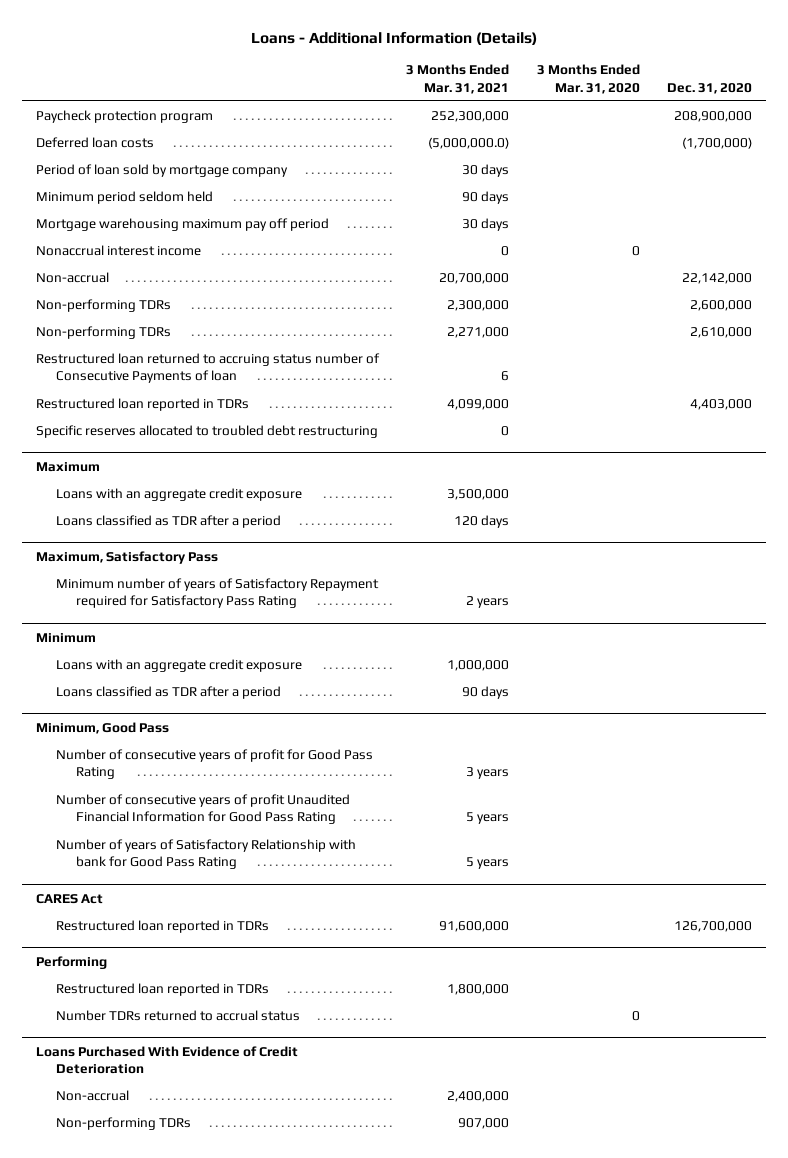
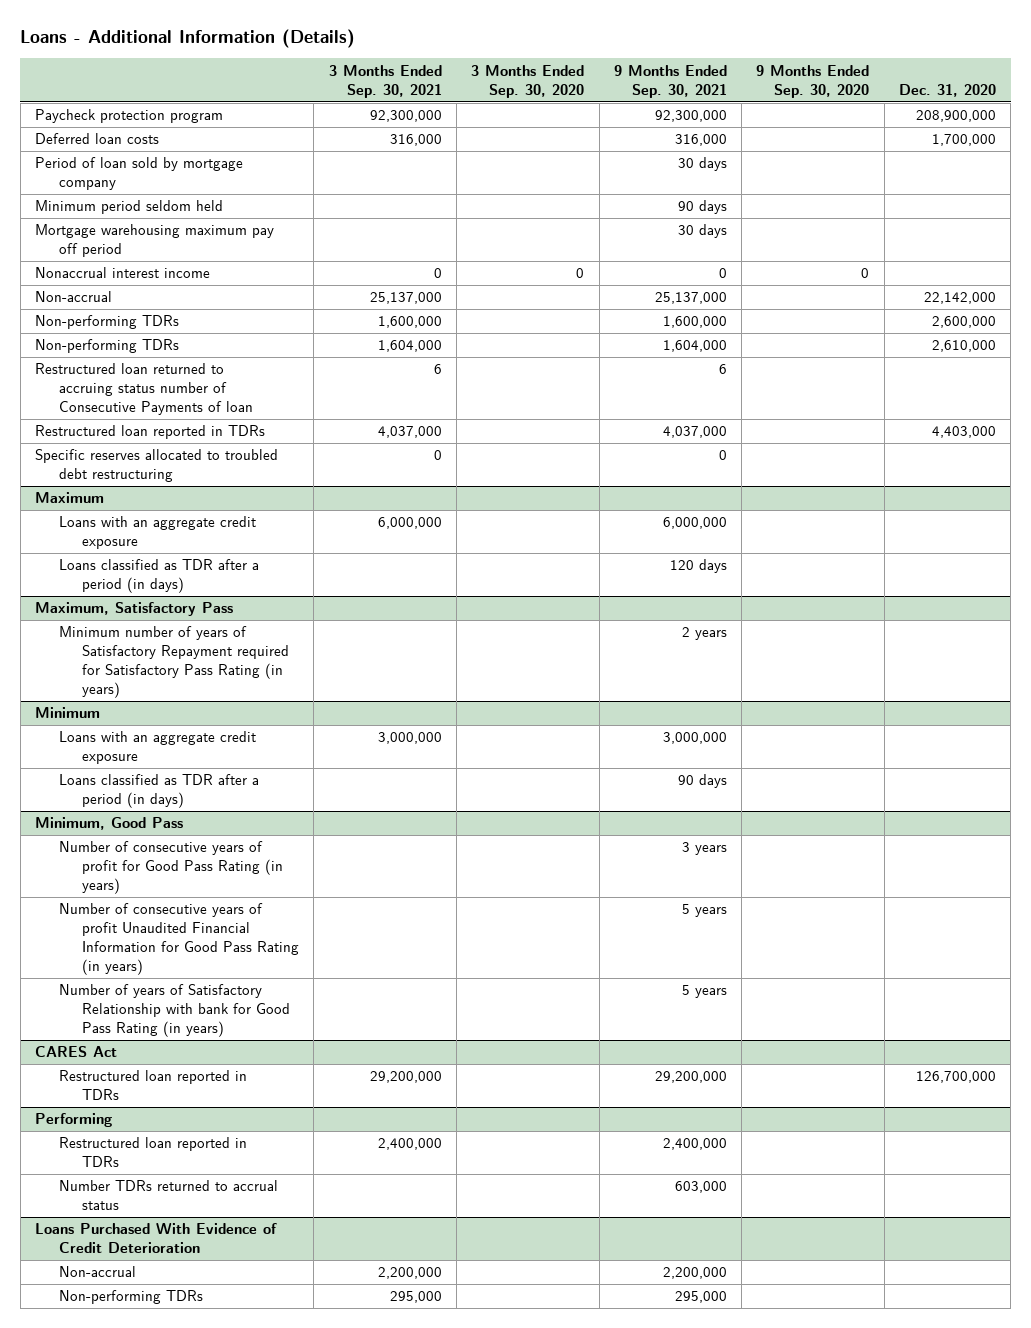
[406,64,510,94] 3 Months Ended Mar. 31, 2021 -> none
[536,64,640,94] 3 Months Ended Mar. 31, 2020 -> none
none -> [328,64,442,98] 3 Months Ended Sep. 30, 2021
none -> [471,64,585,98] 3 Months Ended Sep. 30, 2020
none -> [613,64,727,98] 9 Months Ended Sep. 30, 2021
none -> [756,64,870,98] 9 Months Ended Sep. 30, 2020
[682,136,753,149] (1,700,000) -> [931,134,996,147] 1,700,000
[55,514,281,528] Loans classified as TDR after a period -> [58,559,259,594] Loans classified as TDR after a period (in days)
[55,577,379,609] Minimum number of years of Satisfactory Repayment required for Satisfactory Pass Rating -> [58,626,290,699] Minimum number of years of Satisfactory Repayment required for Satisfactory Pass Rating (in years)
[55,685,281,699] Loans classified as TDR after a period -> [58,774,259,809] Loans classified as TDR after a period (in days)
[55,748,373,780] Number of consecutive years of profit for Good Pass Rating -> [58,841,284,895] Number of consecutive years of profit for Good Pass Rating (in years)
[55,793,350,825] Number of consecutive years of profit Unaudited Financial Information for Good Pass Rating -> [58,903,300,976] Number of consecutive years of profit Unaudited Financial Information for Good Pass Rating (in years)
[55,838,356,870] Number of years of Satisfactory Relationship with bank for Good Pass Rating -> [58,984,291,1038] Number of years of Satisfactory Relationship with bank for Good Pass Rating (in years)

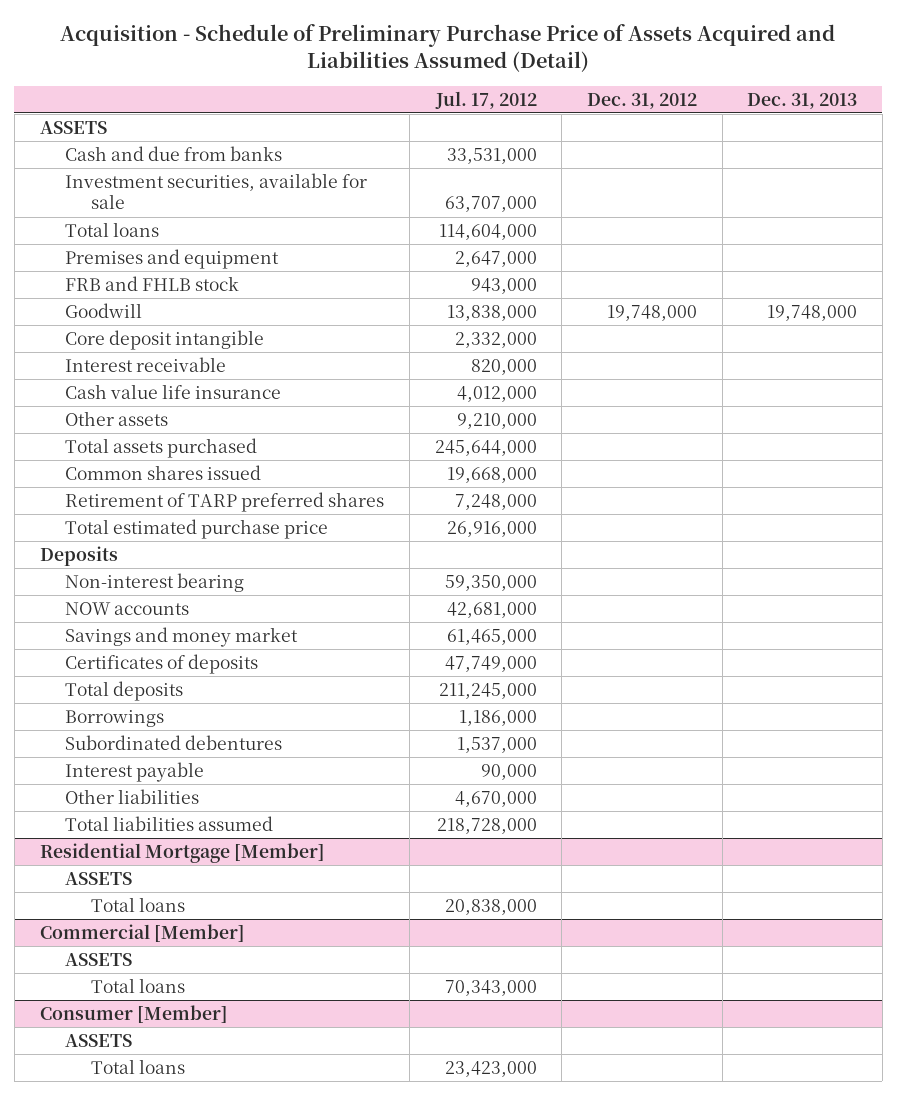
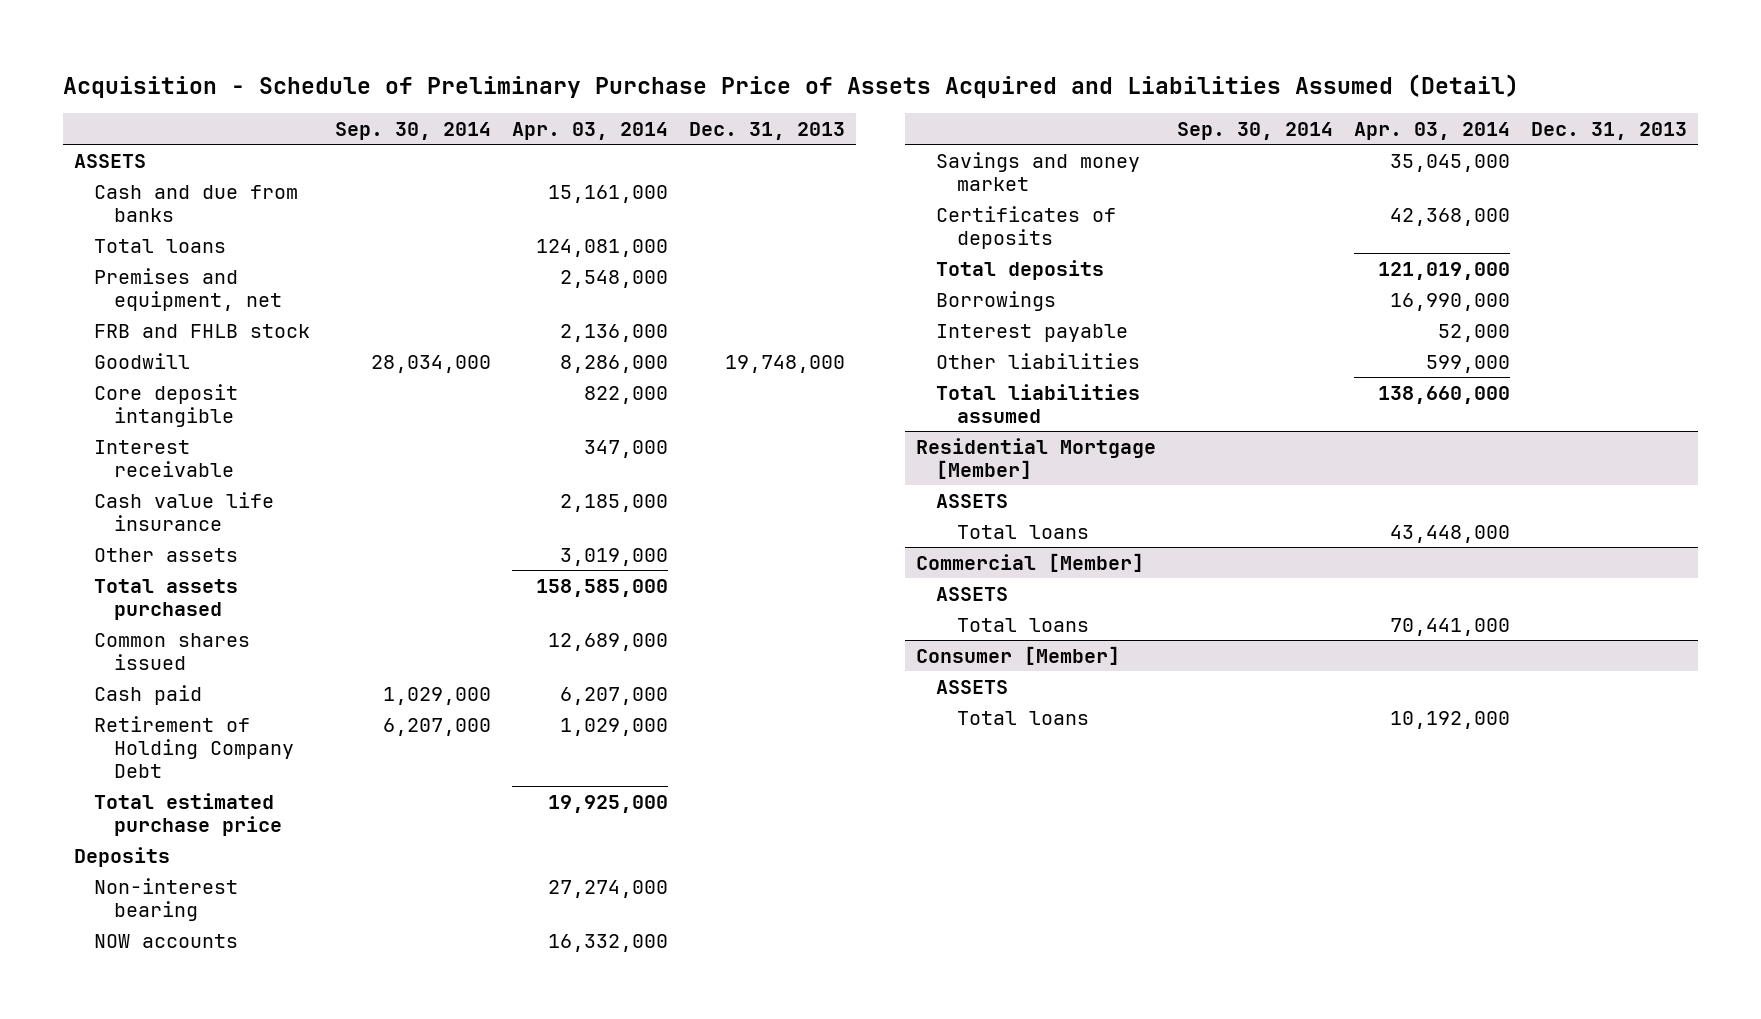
[434,90,537,109] Jul. 17, 2012 -> none
[586,92,697,109] Dec. 31, 2012 -> none
none -> [334,122,491,141] Sep. 30, 2014
none -> [511,122,668,141] Apr. 03, 2014
[65,172,368,210] Investment securities, available for sale -> none
[65,248,280,269] Premises and equipment -> [94,267,283,311] Premises and equipment, net
[65,491,385,512] Retirement of TARP preferred shares -> none
none -> [94,684,203,705] Cash paid
none -> [94,715,295,779] Retirement of Holding Company Debt
[65,734,283,750] Subordinated debentures -> none

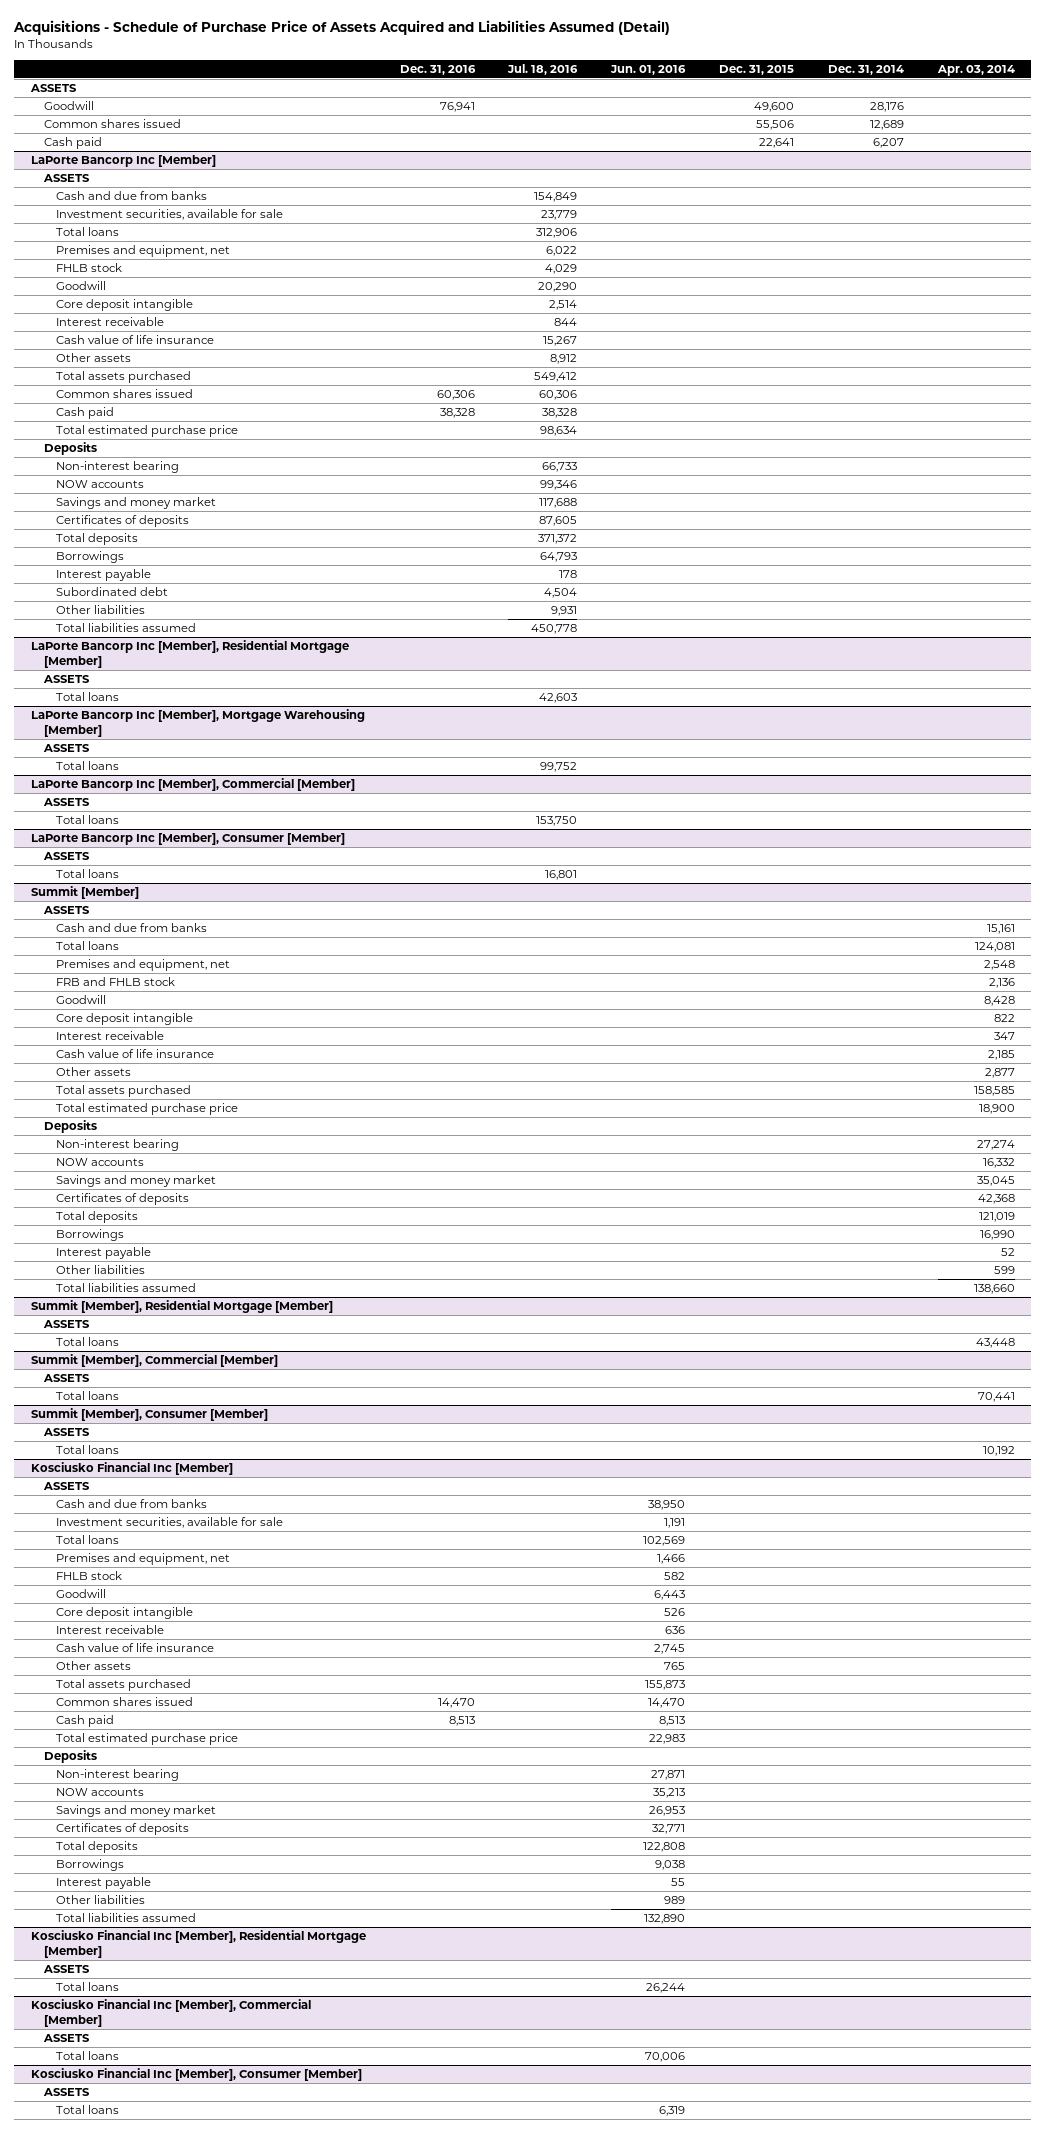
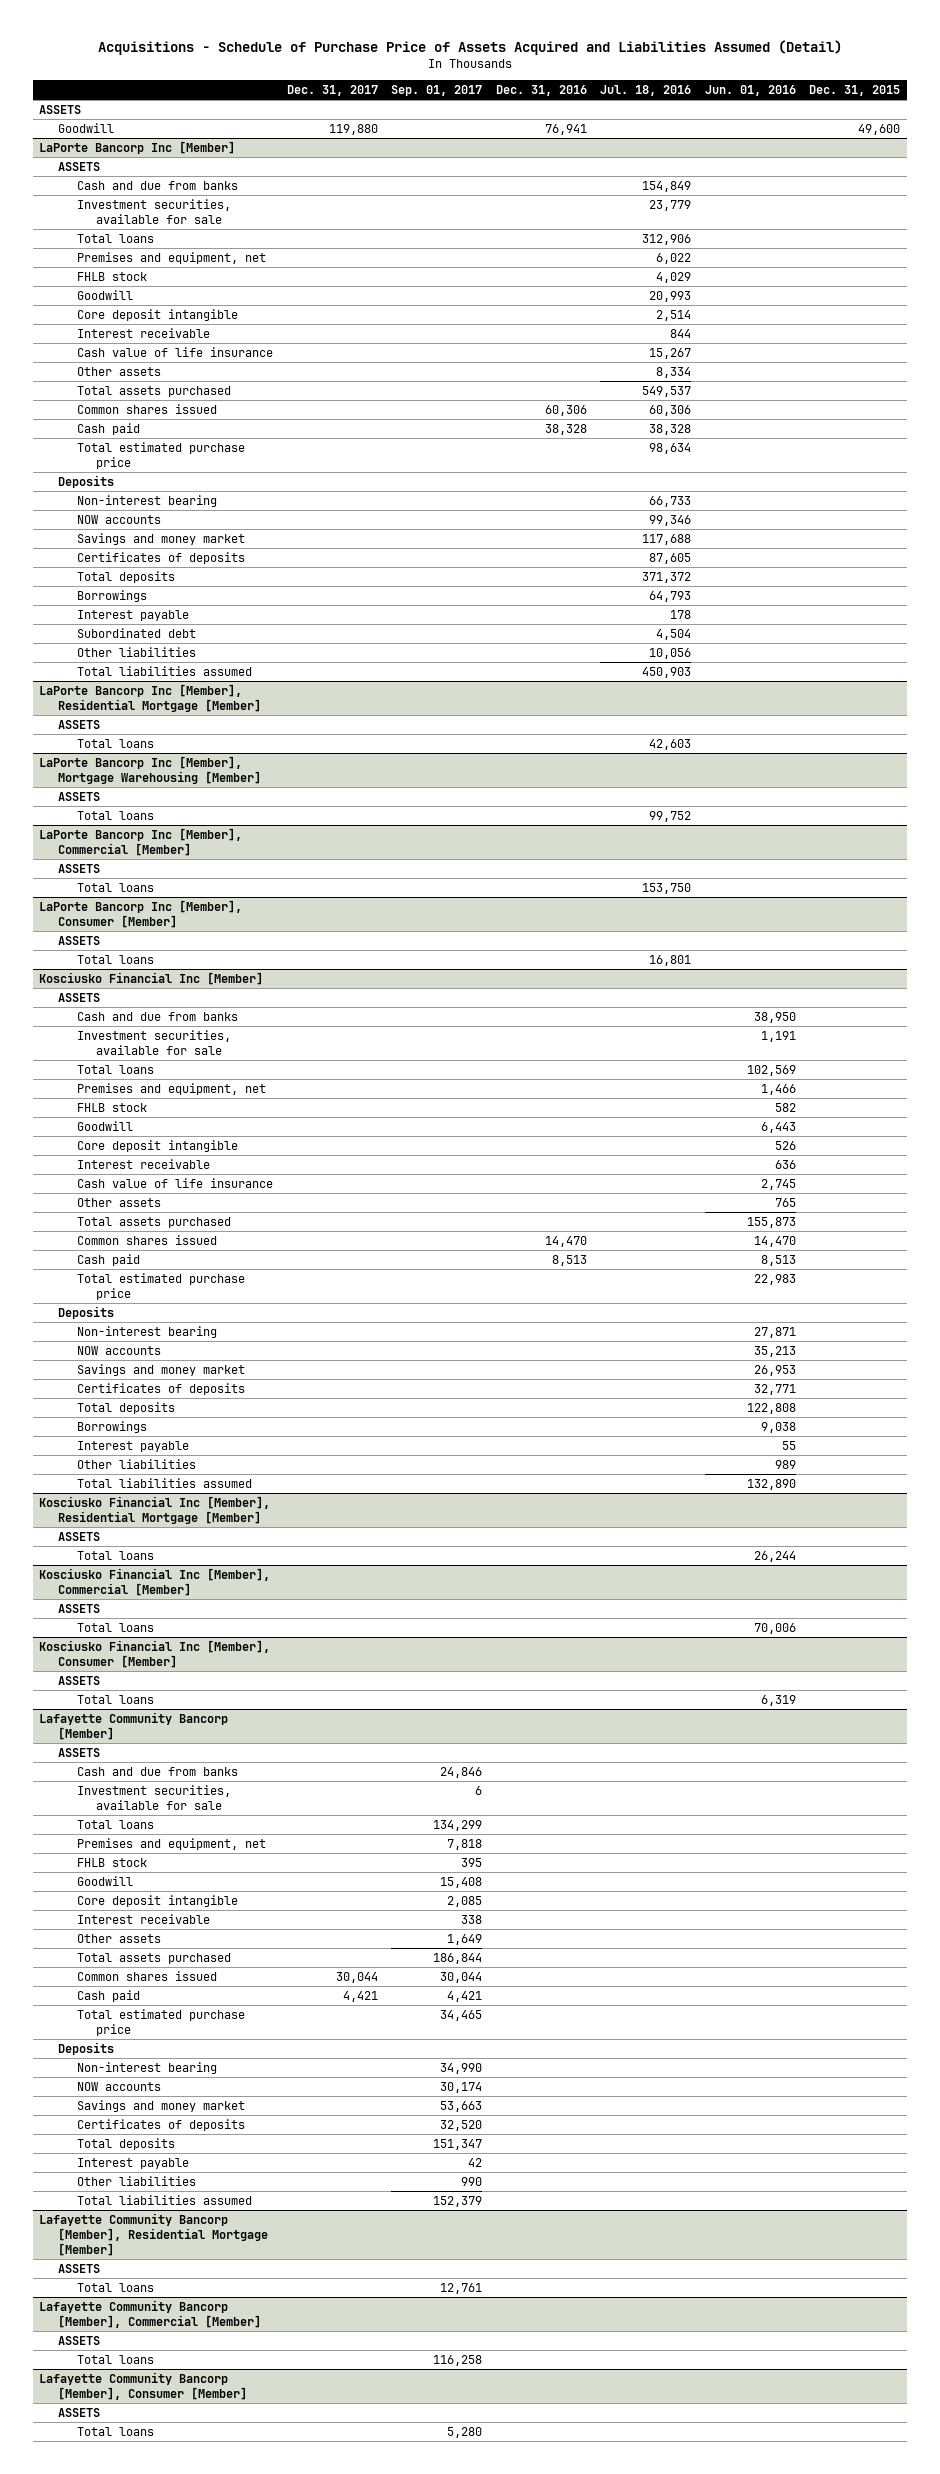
[827,64,904,75] Dec. 31, 2014 -> none
[936,64,1015,76] Apr. 03, 2014 -> none
none -> [286,85,378,97] Dec. 31, 2017
none -> [391,85,483,97] Sep. 01, 2017
[43,119,181,129] Common shares issued -> none
[43,137,102,150] Cash paid -> none
[538,282,578,293] 20,290 -> [649,290,692,302] 20,993
[550,354,578,365] 8,912 -> [656,366,692,378] 8,334
[534,372,578,383] 549,412 -> [642,385,692,397] 549,537
[551,606,578,617] 9,931 -> [649,647,692,659] 10,056
[531,624,578,635] 450,778 -> [642,666,692,678] 450,903
[30,886,139,900] Summit [Member] -> none
[42,906,90,915] ASSETS -> none
[56,923,208,933] Cash and due from banks -> none
[56,941,120,951] Total loans -> none
[56,959,231,972] Premises and equipment, net -> none
[56,977,176,987] FRB and FHLB stock -> none
[56,995,107,1005] Goodwill -> none
[56,1013,194,1026] Core deposit intangible -> none
[56,1031,165,1041] Interest receivable -> none
[56,1049,215,1059] Cash value of life insurance -> none
[56,1067,132,1077] Other assets -> none
[56,1085,192,1098] Total assets purchased -> none
[56,1103,239,1116] Total estimated purchase price -> none
[43,1120,97,1134] Deposits -> none
[56,1139,180,1152] Non-interest bearing -> none
[56,1158,145,1167] NOW accounts -> none
[56,1175,217,1188] Savings and money market -> none
[56,1193,190,1206] Certificates of deposits -> none
[56,1211,139,1224] Total deposits -> none
[56,1229,125,1242] Borrowings -> none
[56,1247,152,1260] Interest payable -> none
[56,1265,146,1275] Other liabilities -> none
[56,1283,197,1293] Total liabilities assumed -> none
[30,1300,333,1314] Summit [Member], Residential Mortgage [Member] -> none
[42,1320,90,1329] ASSETS -> none
[56,1337,120,1347] Total loans -> none
[30,1354,278,1368] Summit [Member], Commercial [Member] -> none
[42,1374,90,1383] ASSETS -> none
[56,1391,120,1401] Total loans -> none
[30,1408,268,1422] Summit [Member], Consumer [Member] -> none
[42,1428,90,1437] ASSETS -> none
[56,1445,120,1455] Total loans -> none
none -> [39,1711,229,1740] Lafayette Community Bancorp [Member]
none -> [58,1747,101,1757] ASSETS
none -> [77,1766,239,1776] Cash and due from banks
none -> [77,1784,232,1810] Investment securities, available for sale
none -> [77,1819,155,1829] Total loans
none -> [77,1837,267,1850] Premises and equipment, net
none -> [77,1857,148,1867] FHLB stock
none -> [77,1875,134,1886] Goodwill
none -> [77,1894,239,1907] Core deposit intangible
none -> [77,1913,211,1924] Interest receivable
none -> [77,1933,162,1943] Other assets
none -> [77,1952,232,1964] Total assets purchased
none -> [77,1970,218,1981] Common shares issued
none -> [77,1989,141,2002] Cash paid
none -> [77,2008,246,2036] Total estimated purchase price
none -> [58,2041,115,2055] Deposits
none -> [77,2061,218,2074] Non-interest bearing
none -> [77,2081,162,2091] NOW accounts
none -> [77,2099,246,2112] Savings and money market
none -> [77,2118,246,2131] Certificates of deposits
none -> [77,2137,176,2150] Total deposits
none -> [77,2157,190,2169] Interest payable
none -> [77,2175,197,2186] Other liabilities
none -> [77,2194,253,2205] Total liabilities assumed
none -> [39,2212,269,2256] Lafayette Community Bancorp [Member], Residential Mortgage [Member]
none -> [58,2263,101,2273] ASSETS
none -> [77,2282,155,2292] Total loans
none -> [39,2299,262,2328] Lafayette Community Bancorp [Member], Commercial [Member]
none -> [58,2335,101,2345] ASSETS
none -> [77,2354,155,2364] Total loans
none -> [39,2371,248,2400] Lafayette Community Bancorp [Member], Consumer [Member]
none -> [58,2407,101,2417] ASSETS
none -> [77,2426,155,2436] Total loans

